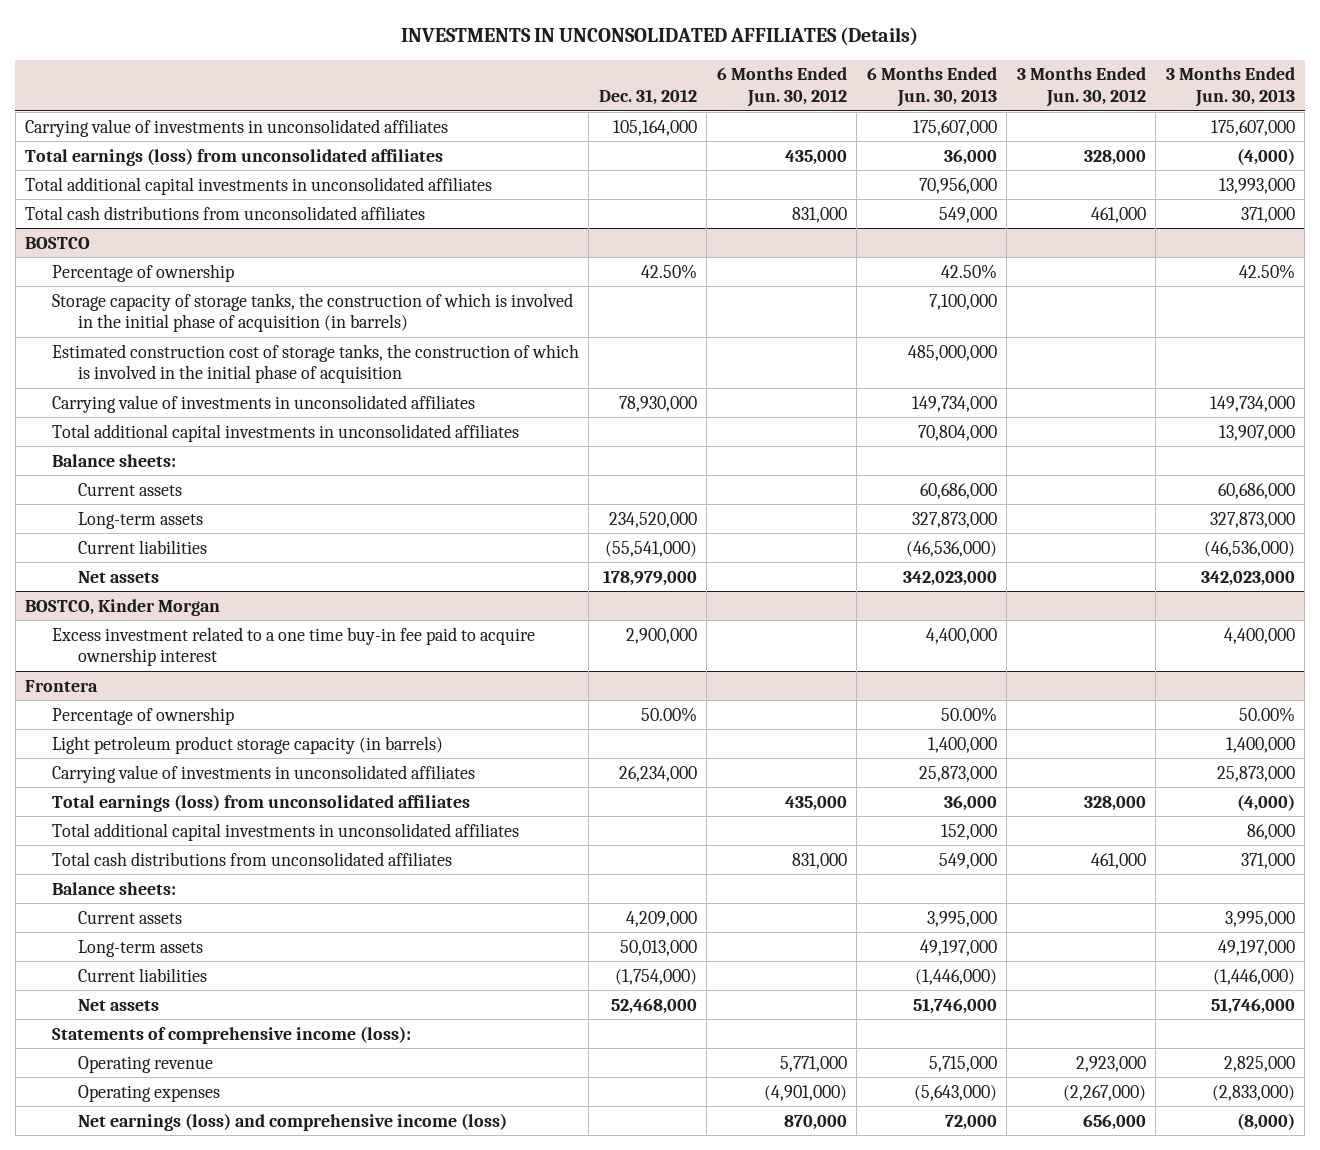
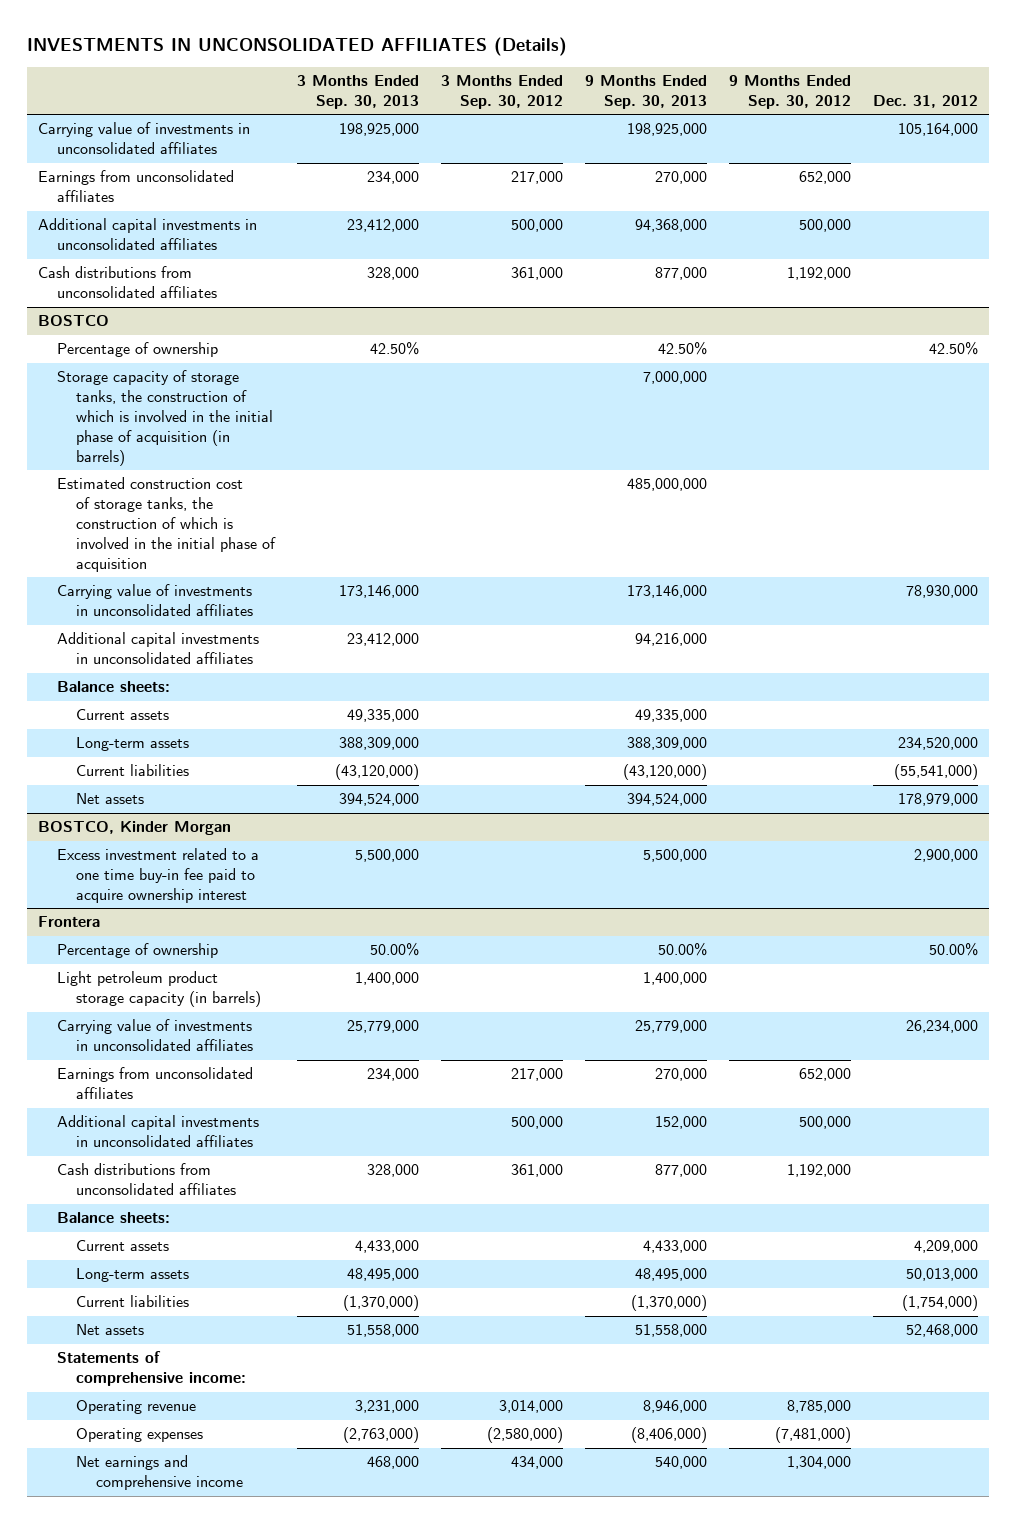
[716,67,847,107] 6 Months Ended Jun. 30, 2012 -> none
[866,67,997,107] 6 Months Ended Jun. 30, 2013 -> none
[1016,67,1146,107] 3 Months Ended Jun. 30, 2012 -> none
[1165,67,1295,107] 3 Months Ended Jun. 30, 2013 -> none
none -> [297,75,420,109] 3 Months Ended Sep. 30, 2013
none -> [441,75,564,109] 3 Months Ended Sep. 30, 2012
none -> [585,75,708,109] 9 Months Ended Sep. 30, 2013
none -> [729,75,852,109] 9 Months Ended Sep. 30, 2012
[25,147,444,166] Total earnings (loss) from unconsolidated affiliates -> [38,170,235,203] Earnings from unconsolidated affiliates
[25,176,493,195] Total additional capital investments in unconsolidated affiliates -> [38,218,258,251] Additional capital investments in unconsolidated affiliates
[25,205,426,220] Total cash distributions from unconsolidated affiliates -> [38,266,218,299] Cash distributions from unconsolidated affiliates
[51,423,519,442] Total additional capital investments in unconsolidated affiliates -> [57,632,260,665] Additional capital investments in unconsolidated affiliates
[51,793,470,812] Total earnings (loss) from unconsolidated affiliates -> [57,1067,254,1100] Earnings from unconsolidated affiliates
[51,822,519,841] Total additional capital investments in unconsolidated affiliates -> [57,1115,260,1148] Additional capital investments in unconsolidated affiliates
[51,851,452,866] Total cash distributions from unconsolidated affiliates -> [57,1163,237,1196] Cash distributions from unconsolidated affiliates
[51,1025,411,1044] Statements of comprehensive income (loss): -> [57,1351,247,1387] Statements of comprehensive income:
[78,1112,508,1131] Net earnings (loss) and comprehensive income (loss) -> [76,1455,243,1491] Net earnings and comprehensive income

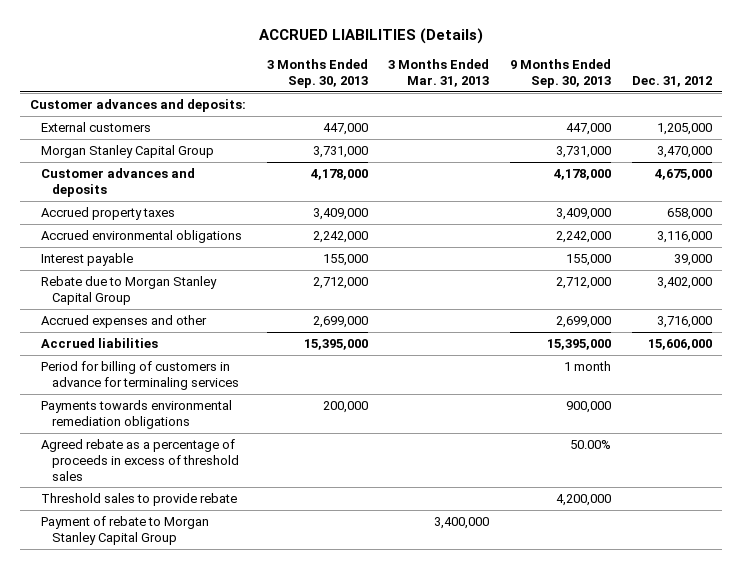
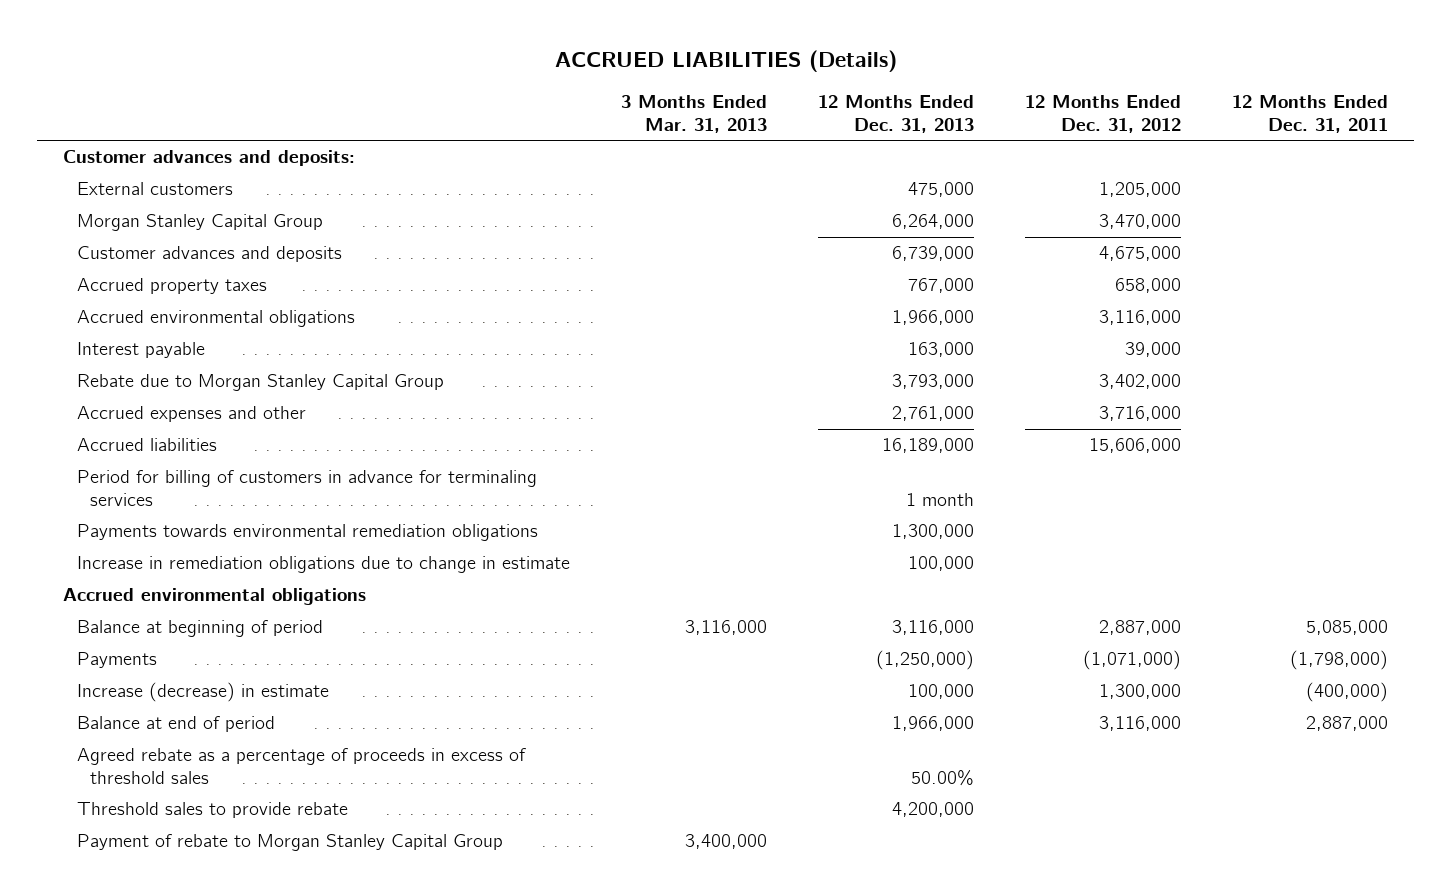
[266,59,368,89] 3 Months Ended Sep. 30, 2013 -> none
[510,59,612,89] 9 Months Ended Sep. 30, 2013 -> none
[631,76,712,88] Dec. 31, 2012 -> none
none -> [817,95,974,133] 12 Months Ended Dec. 31, 2013
none -> [1024,95,1181,133] 12 Months Ended Dec. 31, 2012
none -> [1232,95,1389,133] 12 Months Ended Dec. 31, 2011
none -> [76,556,570,574] Increase in remediation obligations due to change in estimate
none -> [62,588,366,606] Accrued environmental obligations
none -> [76,620,323,638] Balance at beginning of period
none -> [76,652,157,669] Payments
none -> [76,682,329,703] Increase (decrease) in estimate
none -> [76,716,275,733] Balance at end of period

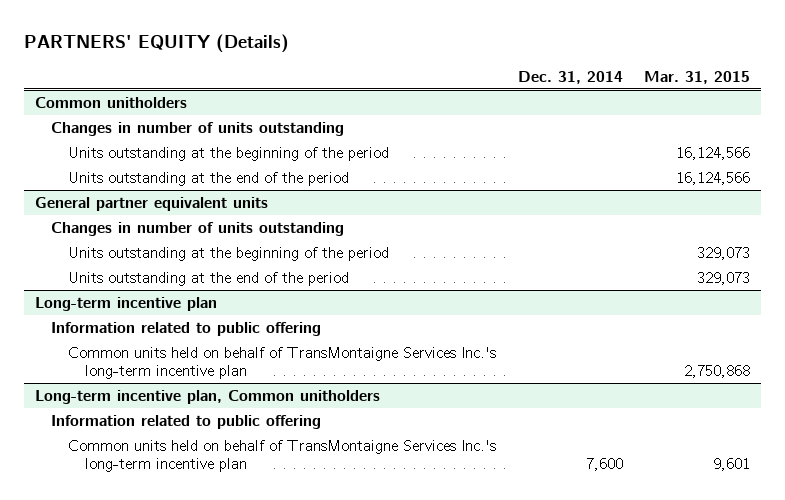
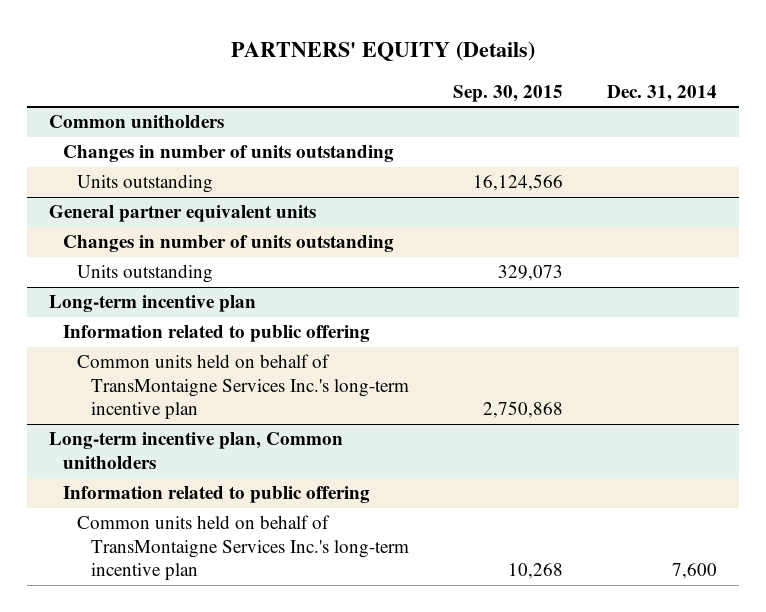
[644,70,751,84] Mar. 31, 2015 -> none
none -> [452,84,563,102] Sep. 30, 2015
[68,171,350,186] Units outstanding at the end of the period -> none
[68,146,390,161] Units outstanding at the beginning of the period -> [76,174,213,194] Units outstanding
[68,271,350,286] Units outstanding at the end of the period -> none
[68,246,390,261] Units outstanding at the beginning of the period -> [76,264,213,284] Units outstanding

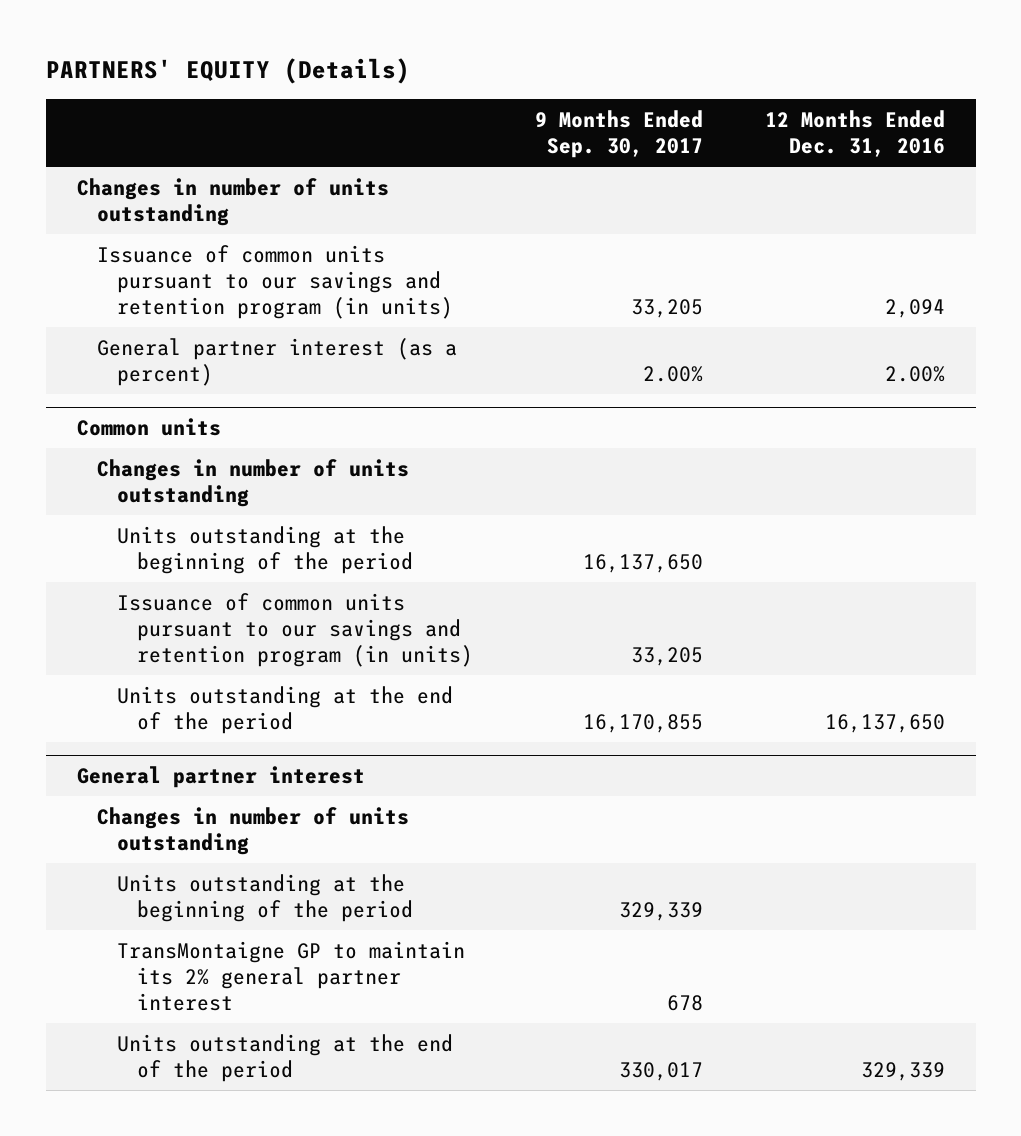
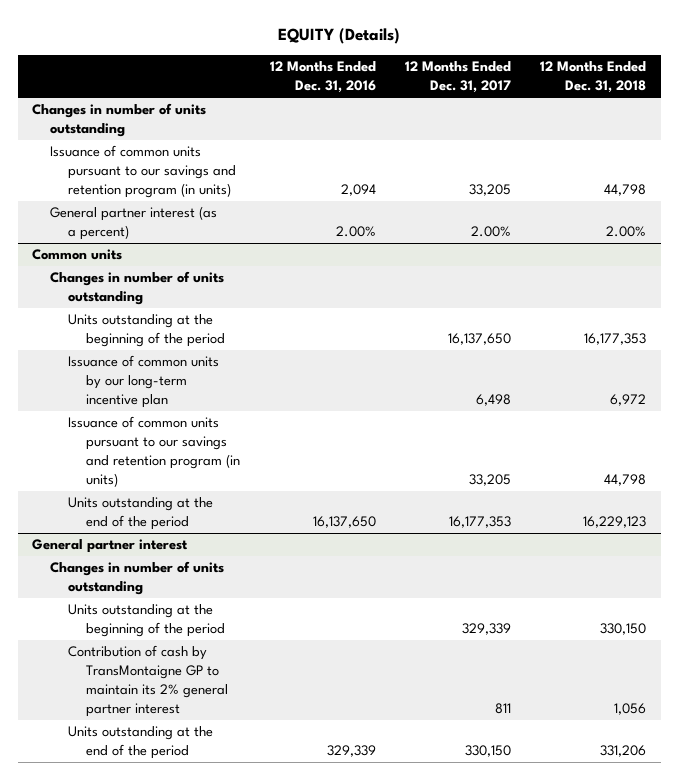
[45,58,410,85] PARTNERS' EQUITY (Details) -> [278,28,401,45] EQUITY (Details)
[534,109,703,159] 9 Months Ended Sep. 30, 2017 -> none
none -> [404,61,511,94] 12 Months Ended Dec. 31, 2017
none -> [540,61,647,94] 12 Months Ended Dec. 31, 2018
none -> [68,355,220,409] Issuance of common units by our long-term incentive plan
[116,940,465,1012] TransMontaigne GP to maintain its 2% general partner interest -> [68,645,229,717] Contribution of cash by TransMontaigne GP to maintain its 2% general partner interest

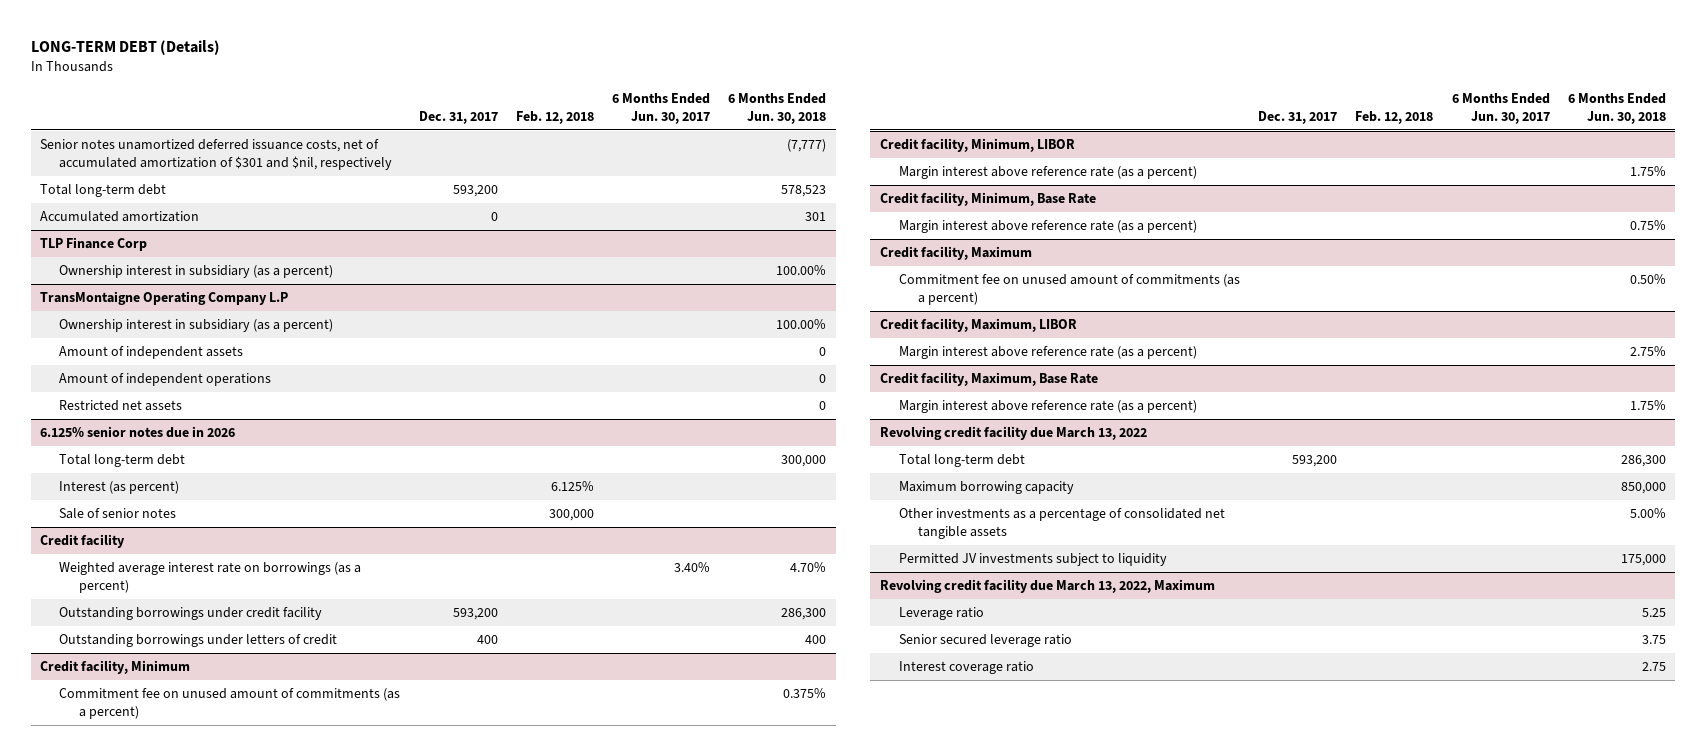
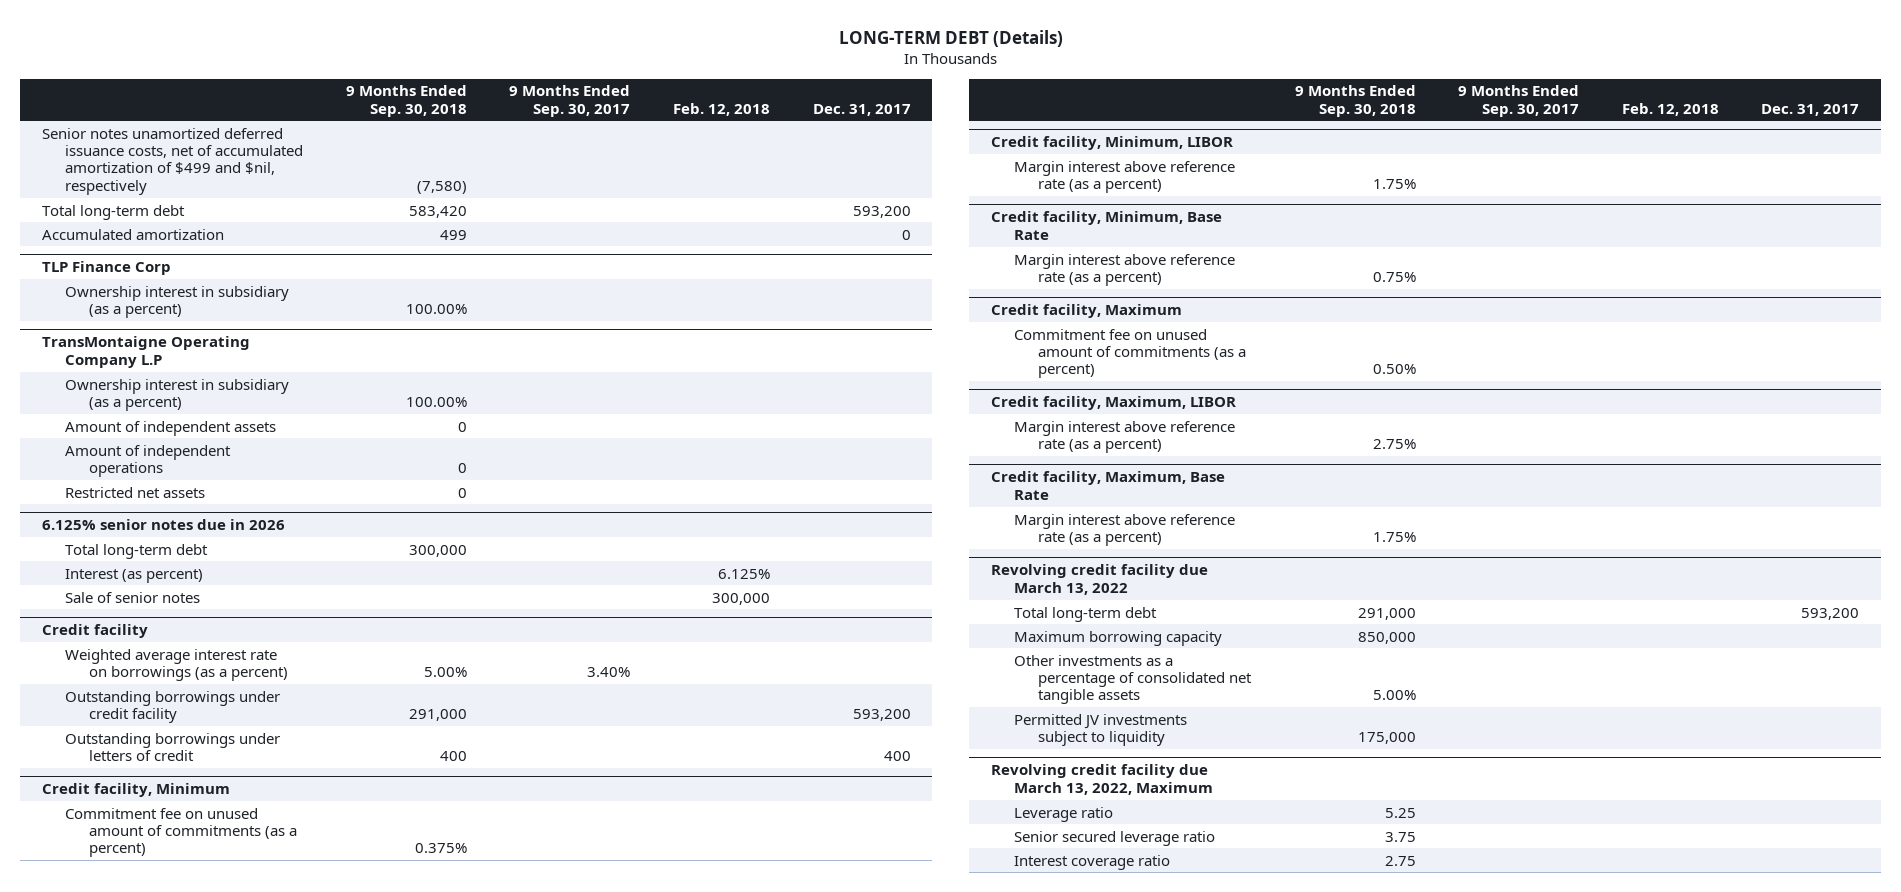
[612,93,711,125] 6 Months Ended Jun. 30, 2017 -> none
[728,93,827,125] 6 Months Ended Jun. 30, 2018 -> none
none -> [345,85,467,117] 9 Months Ended Sep. 30, 2018
none -> [509,85,631,117] 9 Months Ended Sep. 30, 2017
[39,139,393,170] Senior notes unamortized deferred issuance costs, net of accumulated amortization of $301 and $nil, respectively -> [41,127,304,195] Senior notes unamortized deferred issuance costs, net of accumulated amortization of $499 and $nil, respectively

